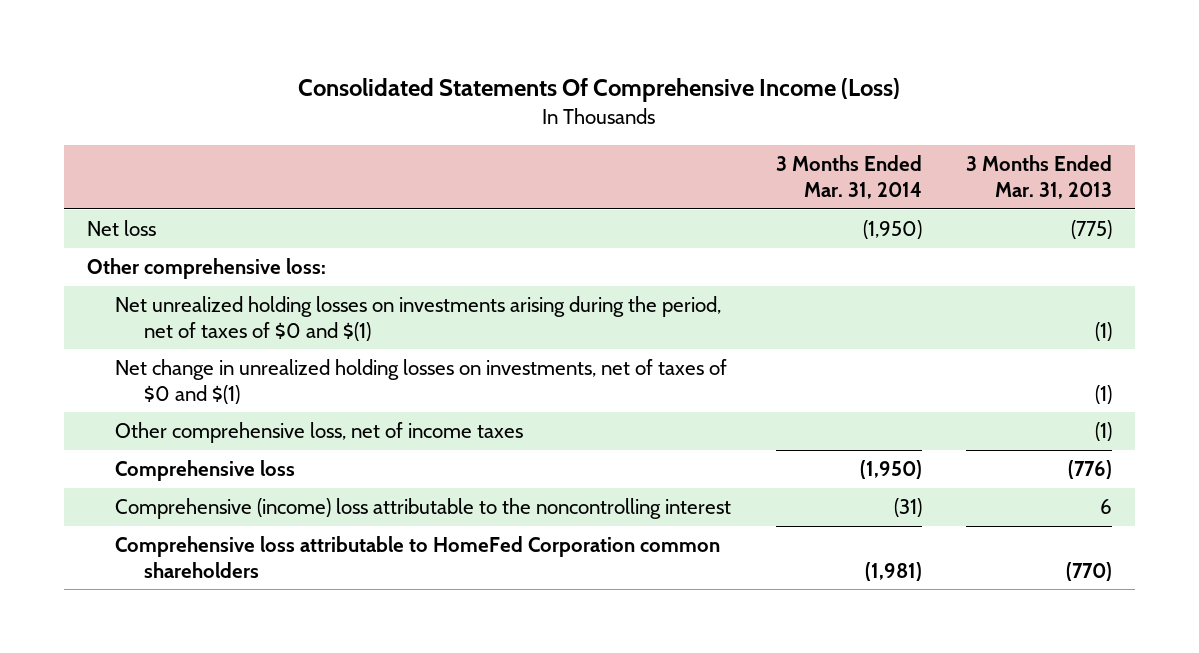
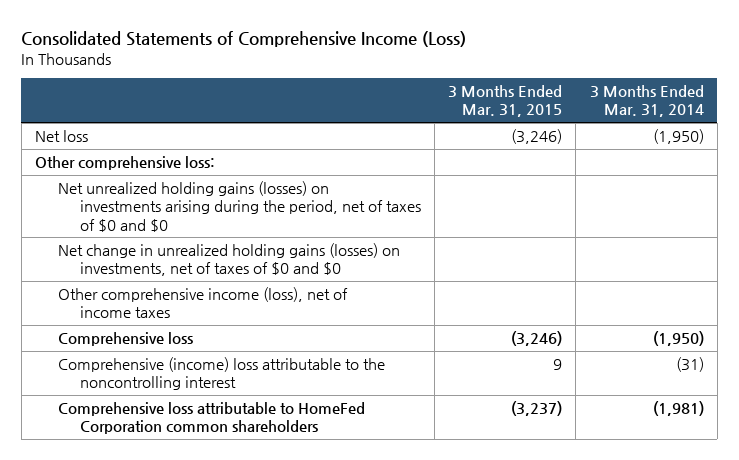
[298,78,901,103] Consolidated Statements Of Comprehensive Income (Loss) -> [21,30,467,47] Consolidated Statements of Comprehensive Income (Loss)
[966,155,1113,199] 3 Months Ended Mar. 31, 2013 -> none
none -> [448,84,563,118] 3 Months Ended Mar. 31, 2015
[115,296,722,341] Net unrealized holding losses on investments arising during the period, net of taxes of $0 and $(1) -> [57,180,422,232] Net unrealized holding gains (losses) on investments arising during the period, net of taxes of $0 and $0
[115,359,728,404] Net change in unrealized holding losses on investments, net of taxes of $0 and $(1) -> [57,242,400,277] Net change in unrealized holding gains (losses) on investments, net of taxes of $0 and $0
[115,422,524,444] Other comprehensive loss, net of income taxes -> [57,286,348,319] Other comprehensive income (loss), net of income taxes

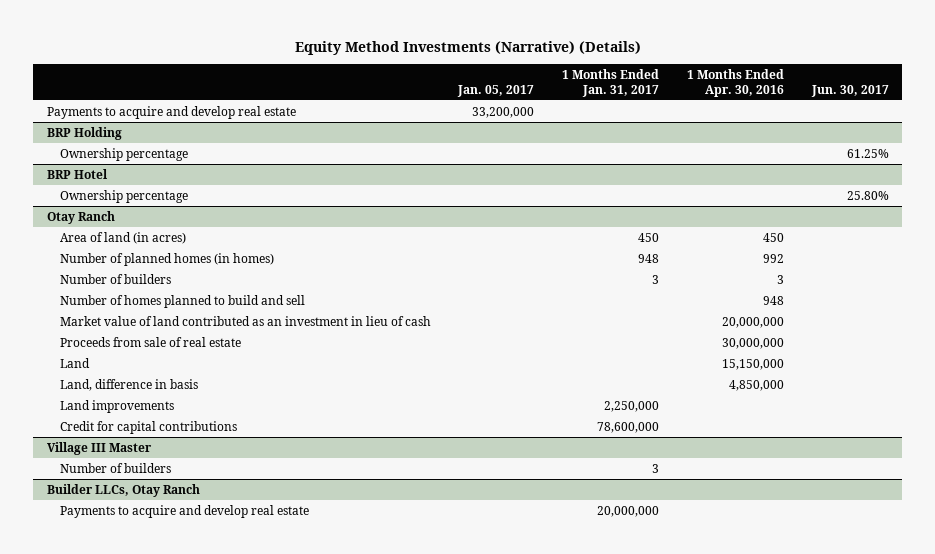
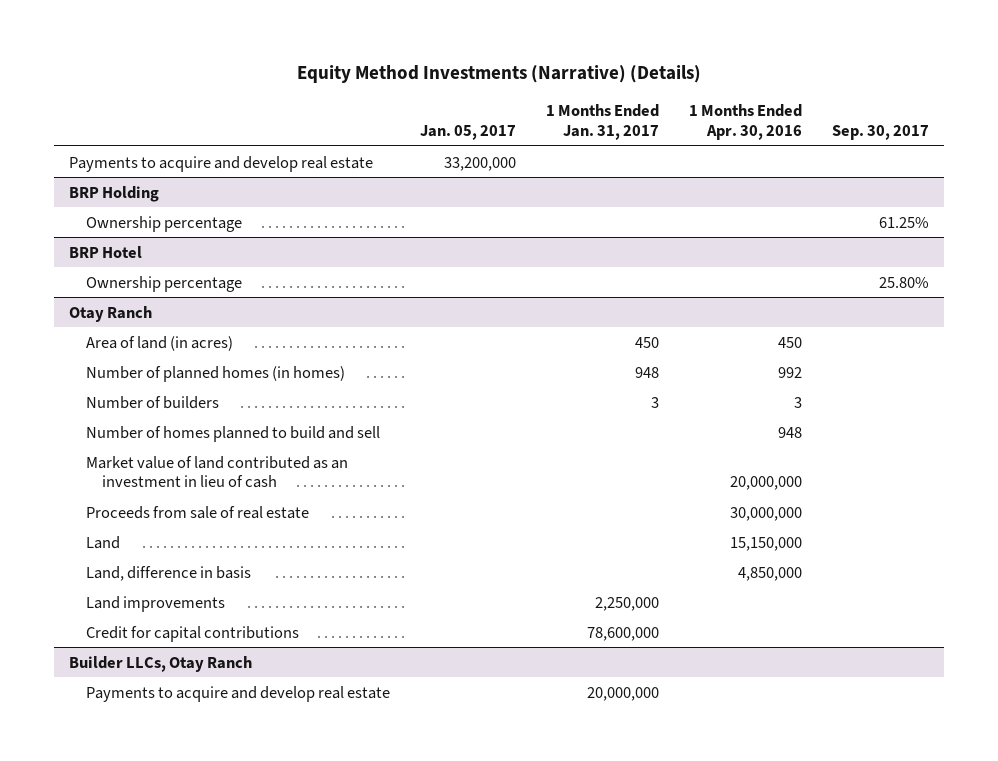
[810,84,889,97] Jun. 30, 2017 -> none
none -> [832,125,930,141] Sep. 30, 2017
[46,441,152,455] Village III Master -> none
[59,462,171,473] Number of builders -> none

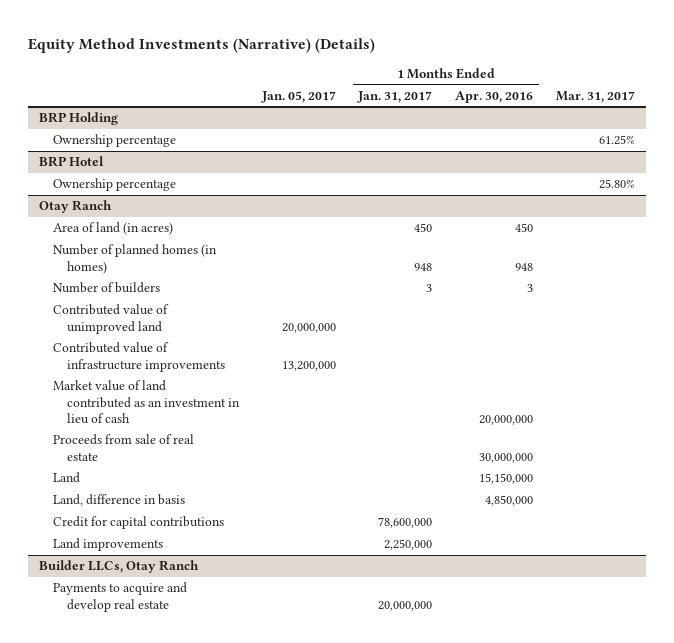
[832,125,930,141] Sep. 30, 2017 -> none
none -> [556,90,636,103] Mar. 31, 2017
[68,155,373,172] Payments to acquire and develop real estate -> none
[778,366,803,378] 992 -> [515,262,534,271] 948
[85,425,380,442] Number of homes planned to build and sell -> none
none -> [53,304,170,334] Contributed value of unimproved land
none -> [53,342,225,372] Contributed value of infrastructure improvements
[85,595,225,612] Land improvements -> [53,538,164,552] Land improvements

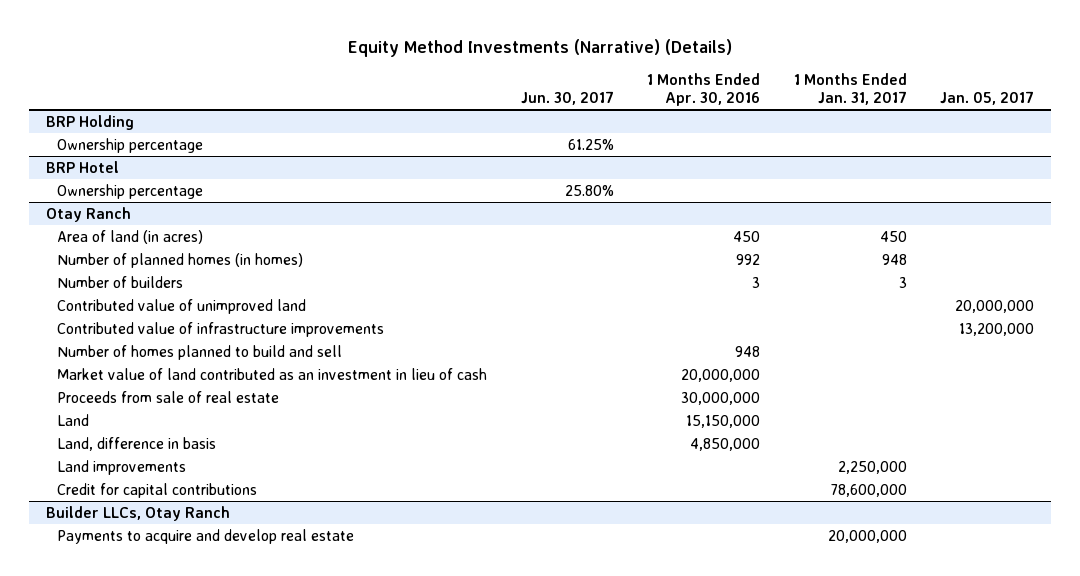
[556,90,636,103] Mar. 31, 2017 -> none
none -> [520,90,614,105] Jun. 30, 2017
[515,262,534,271] 948 -> [736,253,761,265] 992
none -> [57,344,343,360] Number of homes planned to build and sell
[53,516,225,530] Credit for capital contributions -> [57,482,258,498] Credit for capital contributions

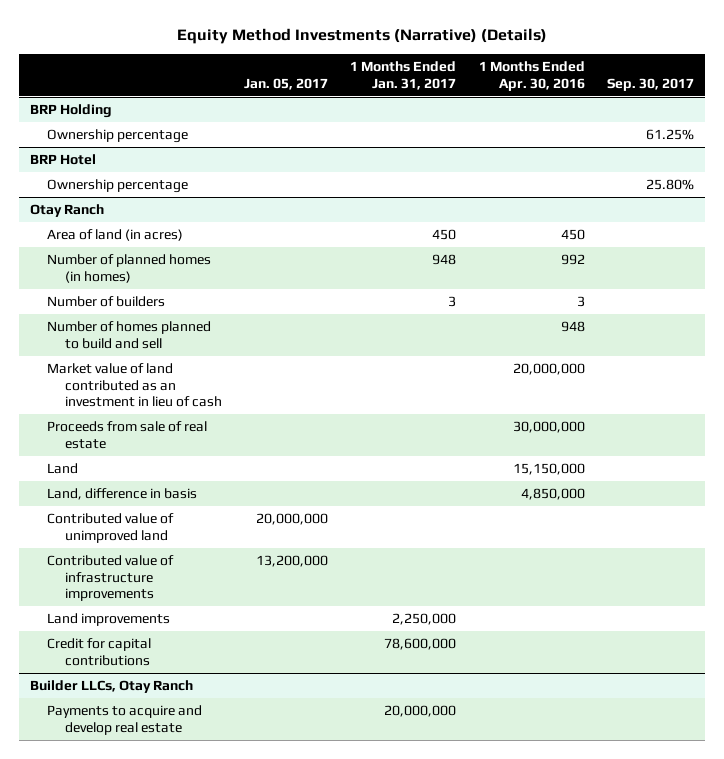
[520,90,614,105] Jun. 30, 2017 -> none
none -> [606,77,694,91] Sep. 30, 2017
[57,298,307,314] Contributed value of unimproved land -> [47,513,175,543] Contributed value of unimproved land
[57,321,385,337] Contributed value of infrastructure improvements -> [47,555,175,602] Contributed value of infrastructure improvements

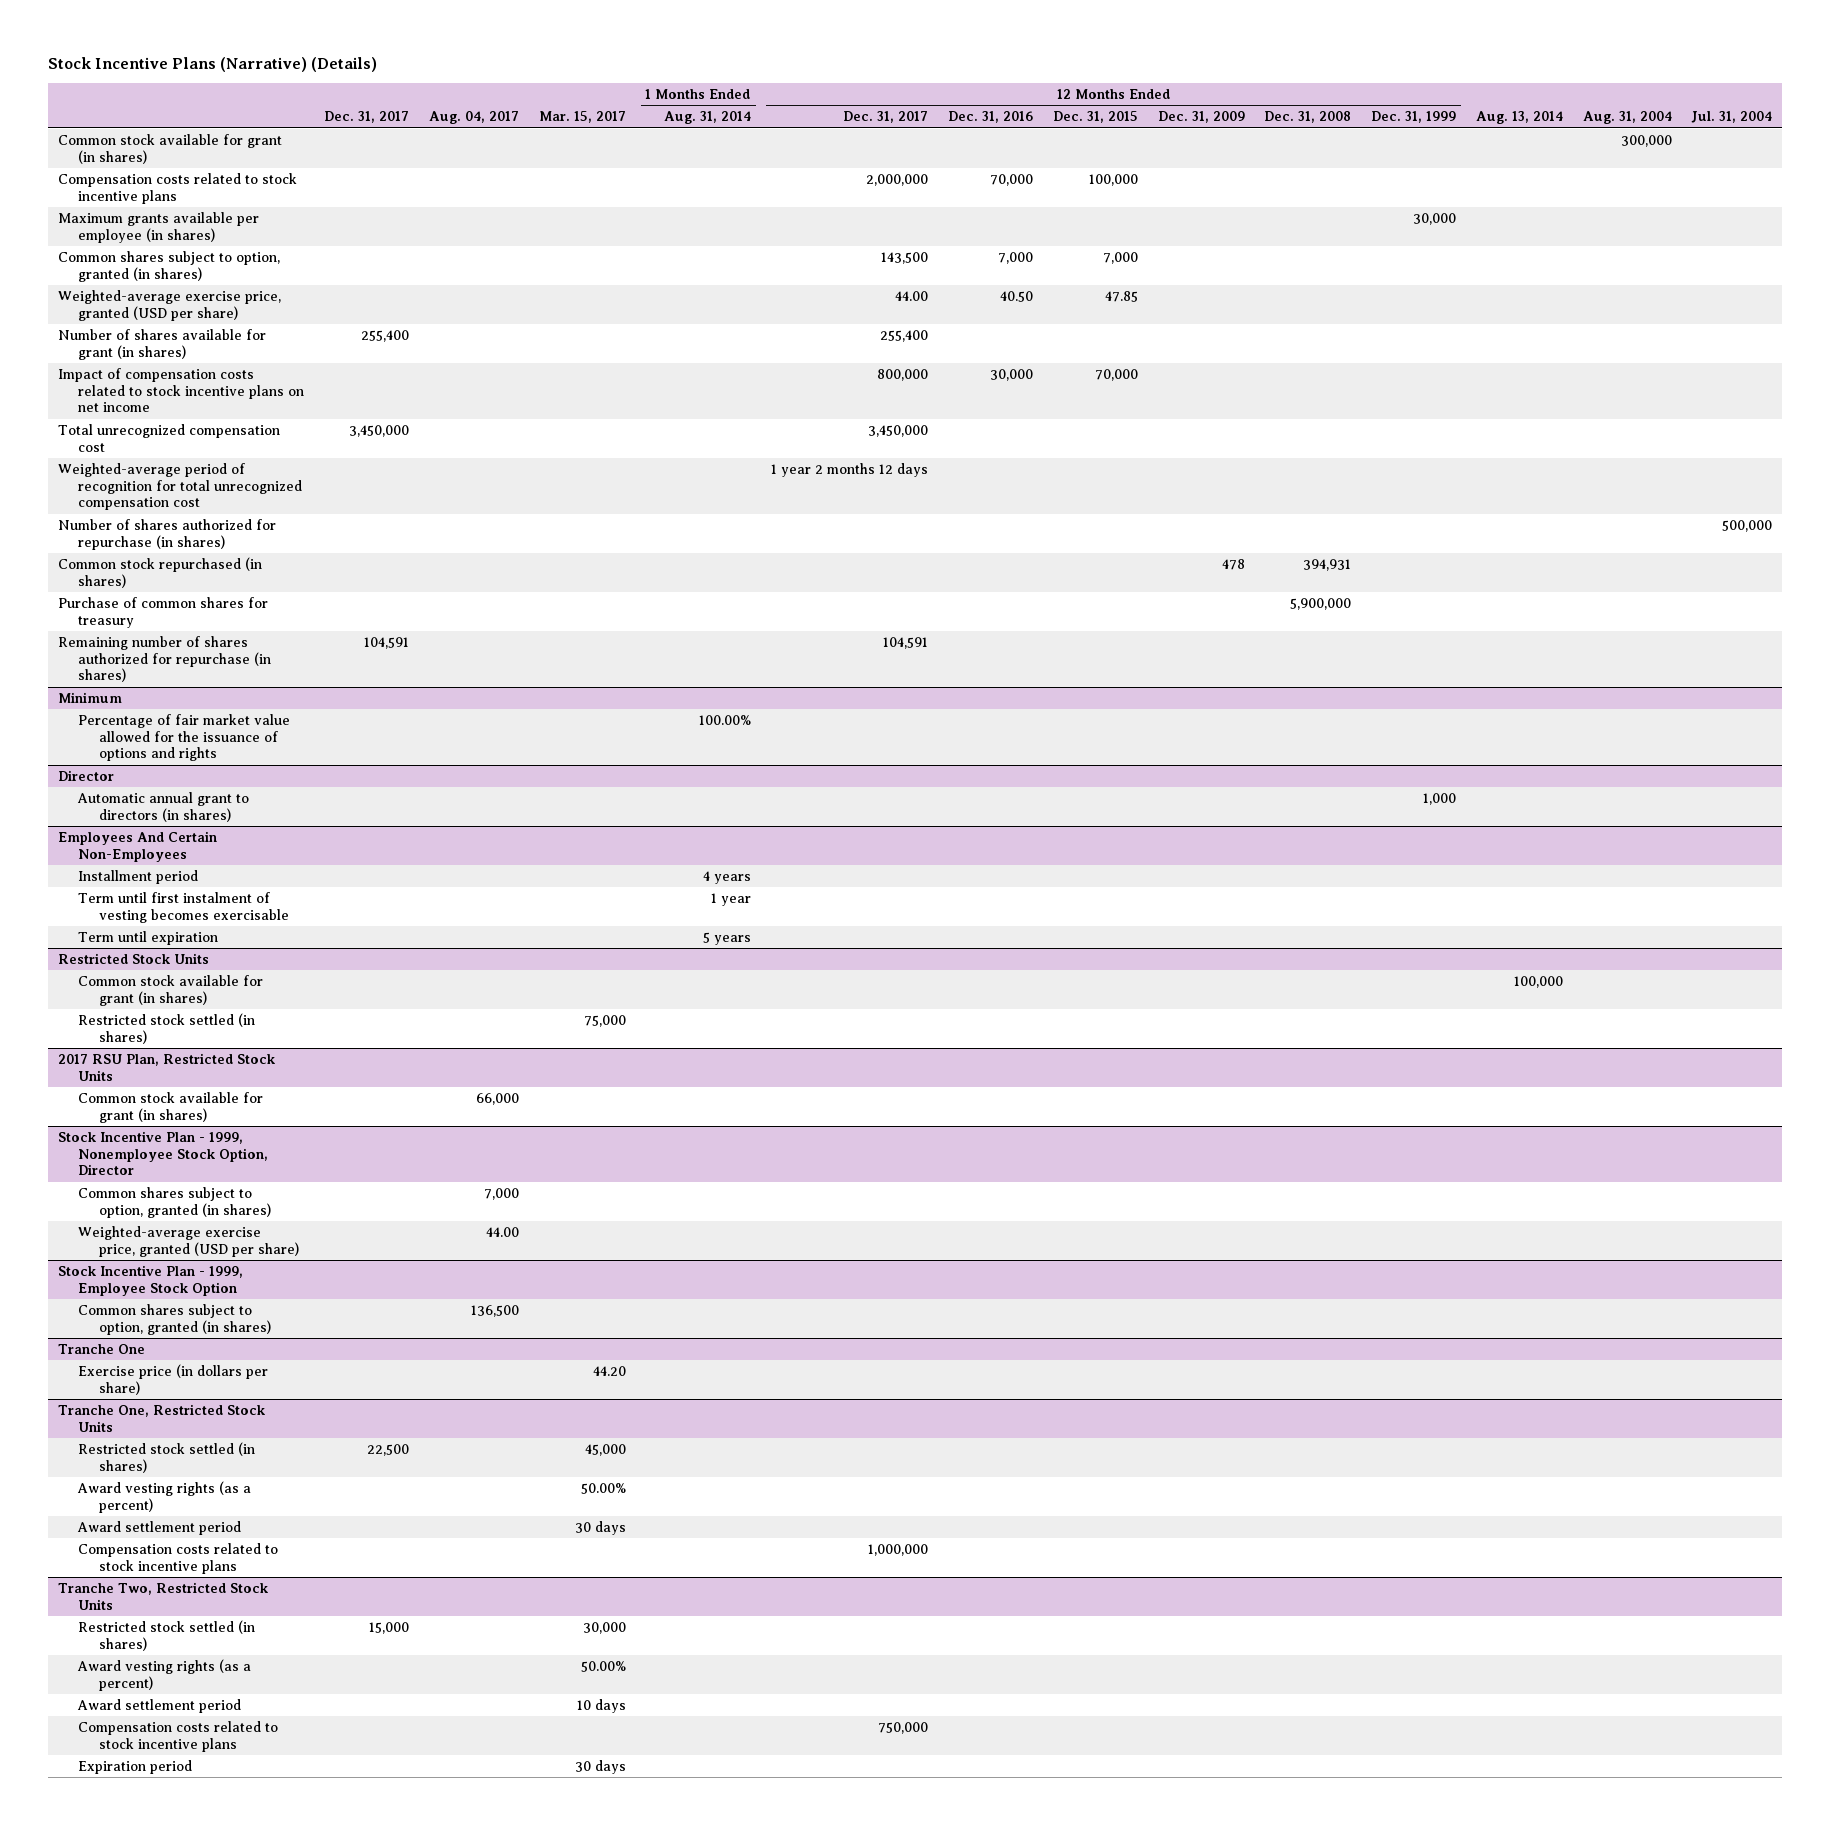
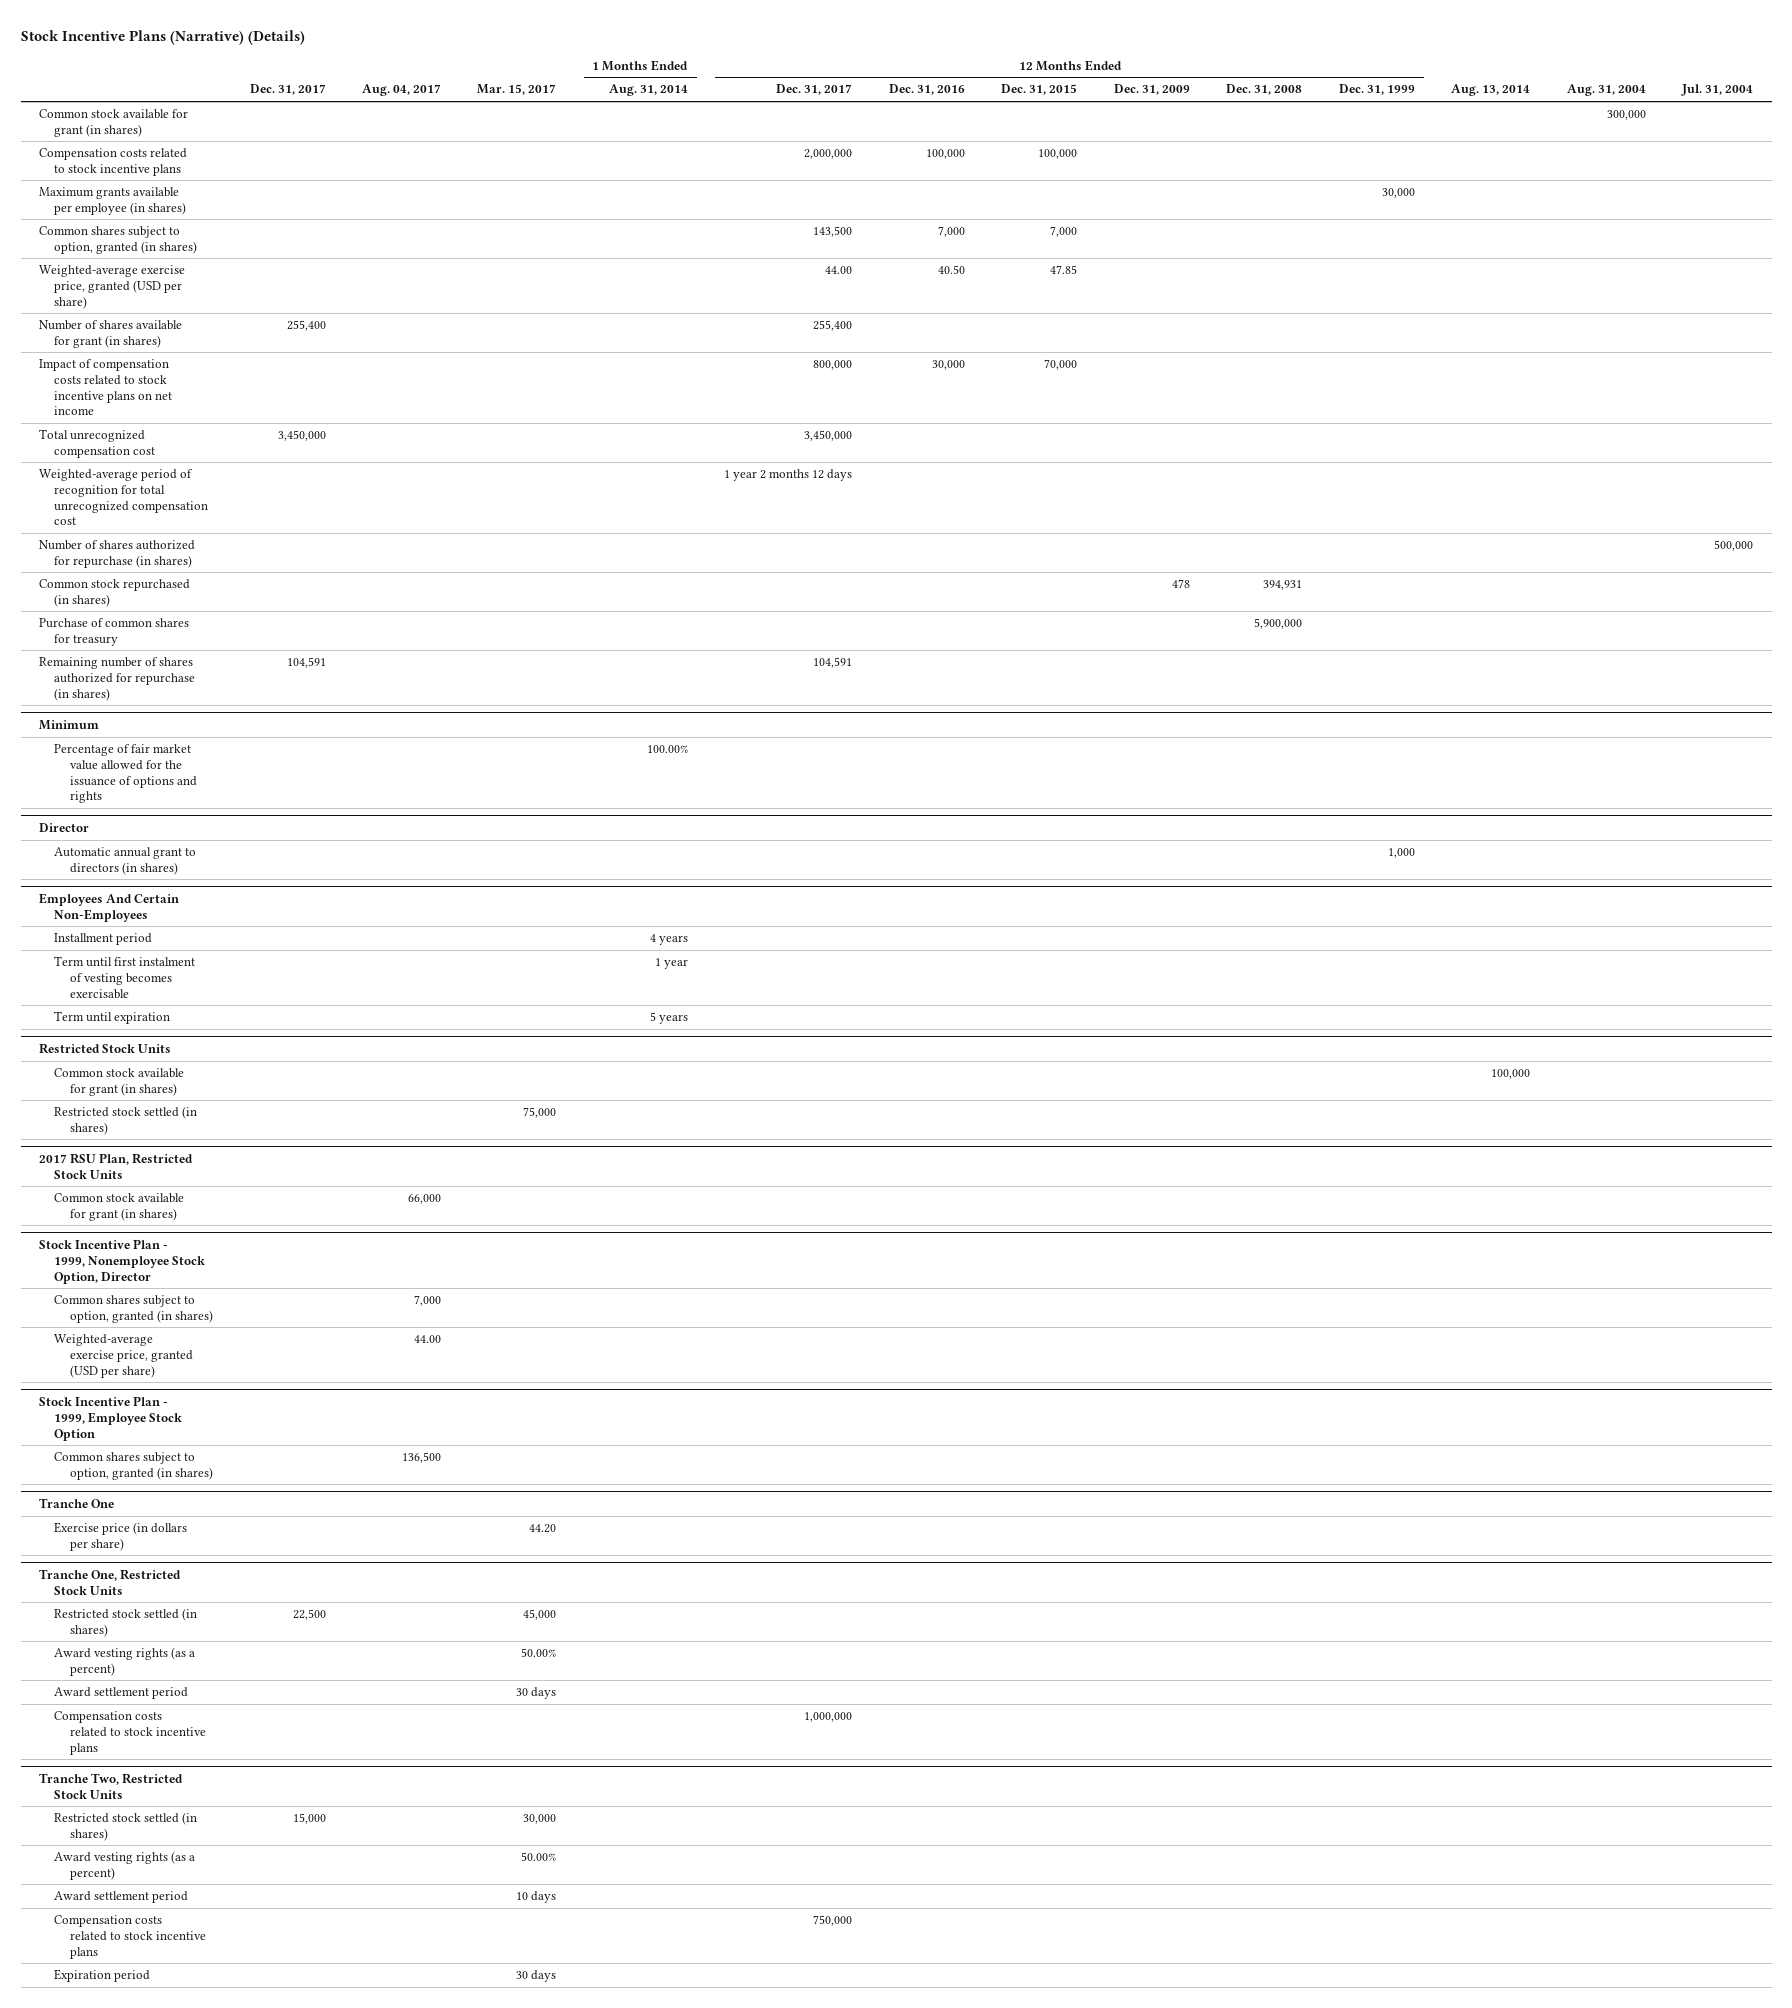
[989,173,1033,186] 70,000 -> [925,149,965,160] 100,000

